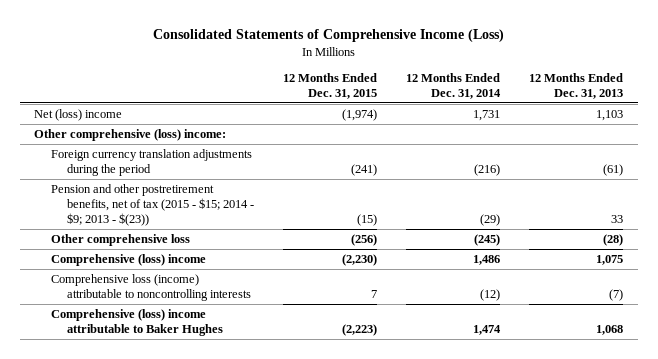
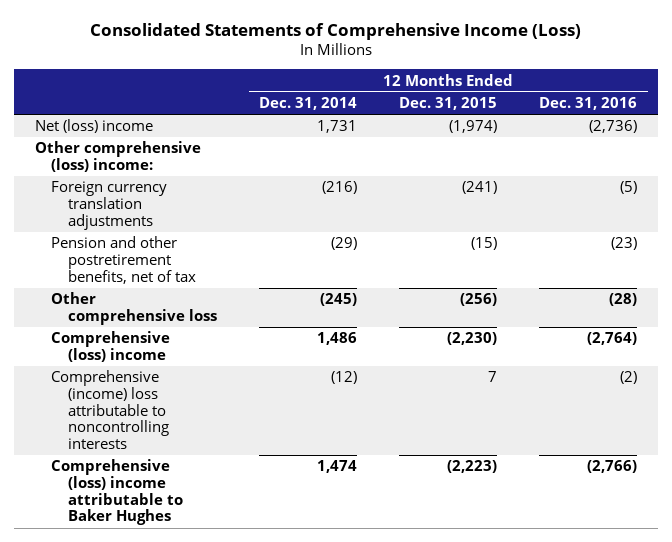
[529,72,624,99] 12 Months Ended Dec. 31, 2013 -> none
none -> [539,97,638,111] Dec. 31, 2016
[50,148,252,176] Foreign currency translation adjustments during the period -> [51,181,168,230] Foreign currency translation adjustments
[50,183,254,227] Pension and other postretirement benefits, net of tax (2015 - $15; 2014 - $9; 2013 - $(23)) -> [51,236,197,284] Pension and other postretirement benefits, net of tax
[50,273,251,301] Comprehensive loss (income) attributable to noncontrolling interests -> [51,370,170,450] Comprehensive (income) loss attributable to noncontrolling interests

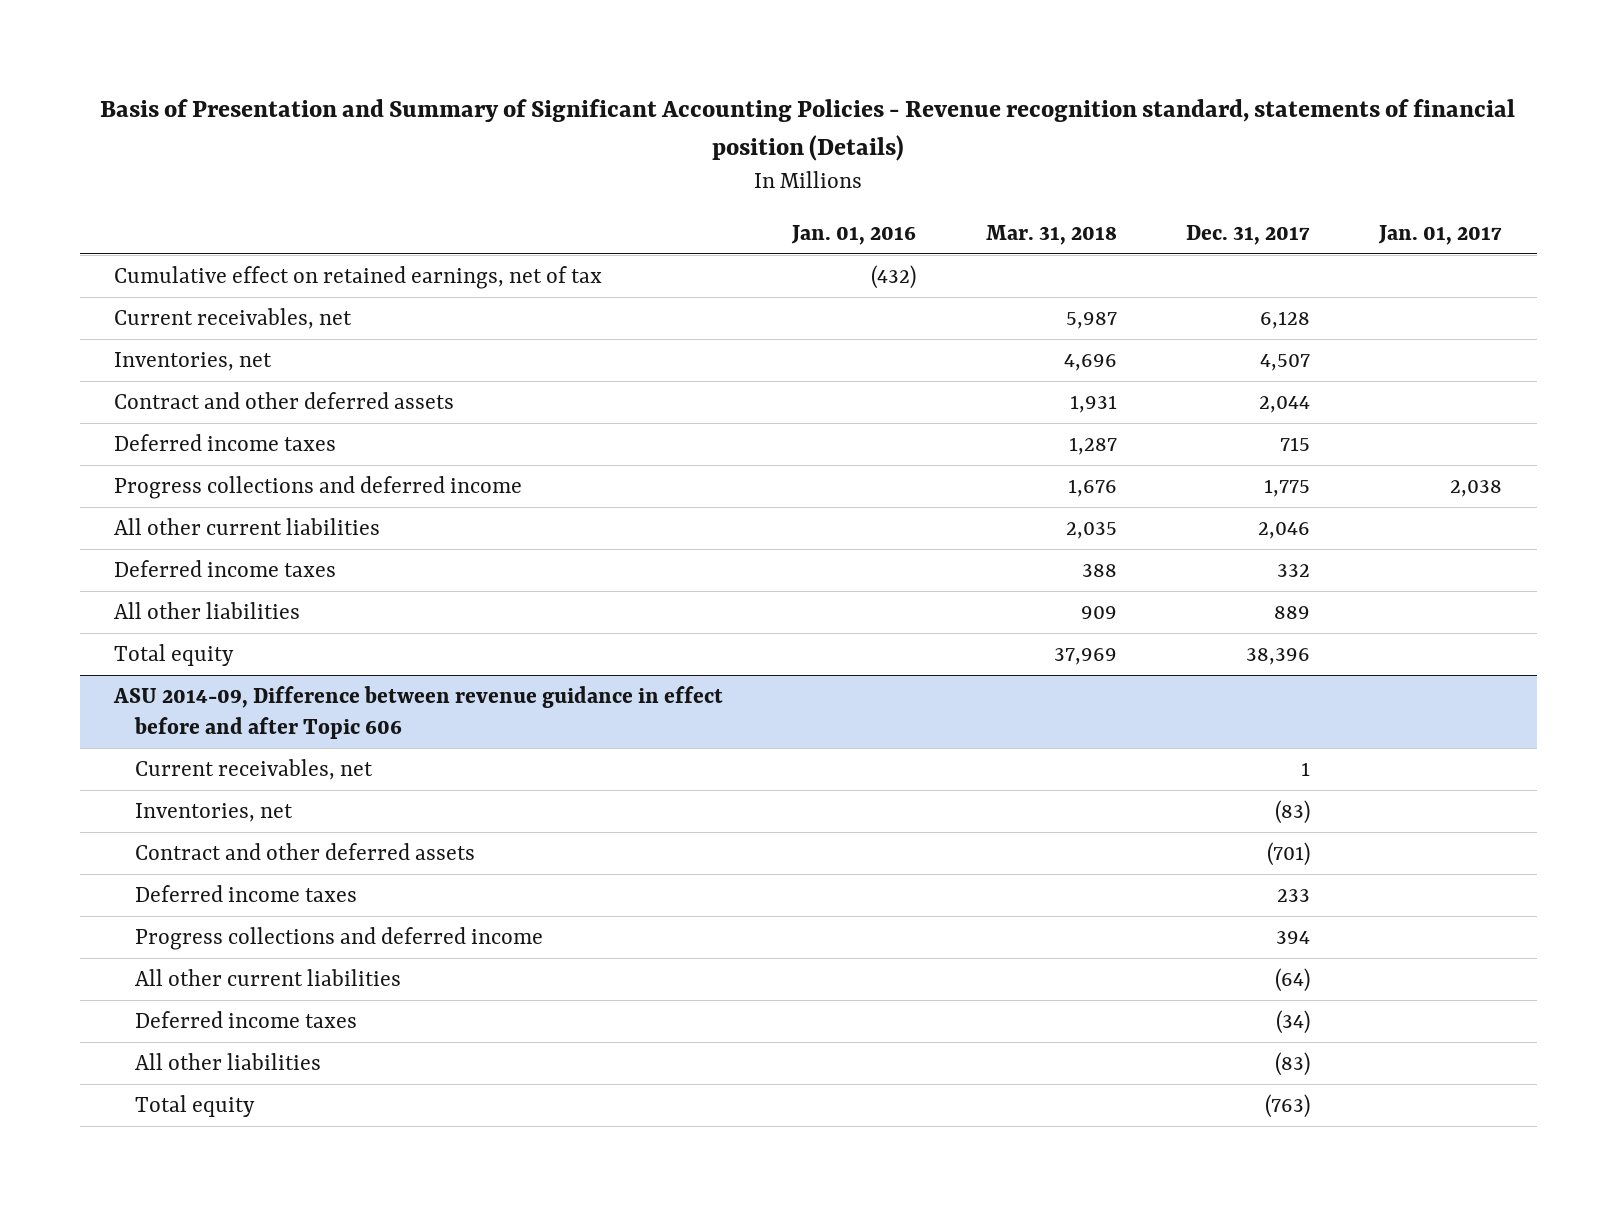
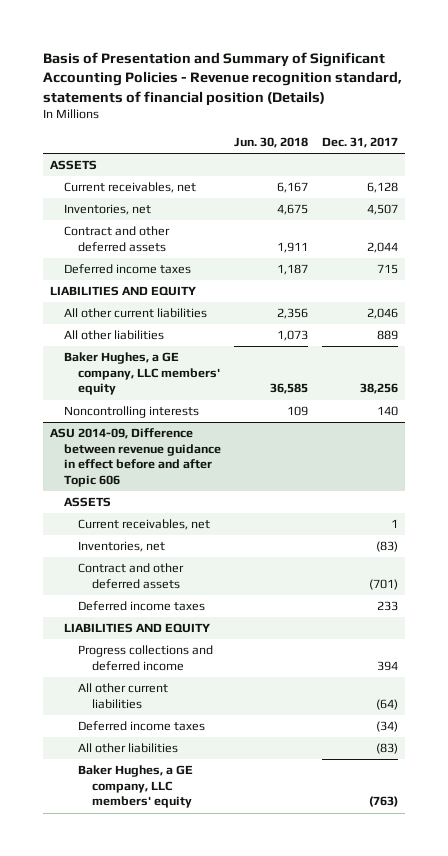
[791,224,917,245] Jan. 01, 2016 -> none
[985,224,1117,245] Mar. 31, 2018 -> none
[1377,224,1502,245] Jan. 01, 2017 -> none
none -> [234,137,309,149] Jun. 30, 2018
[114,265,603,289] Cumulative effect on retained earnings, net of tax -> none
none -> [49,160,97,171] ASSETS
[114,475,523,499] Progress collections and deferred income -> none
none -> [49,286,196,297] LIABILITIES AND EQUITY
[114,559,337,577] Deferred income taxes -> none
[114,643,235,666] Total equity -> none
none -> [63,352,220,396] Baker Hughes, a GE company, LLC members' equity
none -> [63,406,199,419] Noncontrolling interests
none -> [63,497,111,508] ASSETS
none -> [63,623,210,634] LIABILITIES AND EQUITY
[135,1094,256,1117] Total equity -> [77,765,193,809] Baker Hughes, a GE company, LLC members' equity

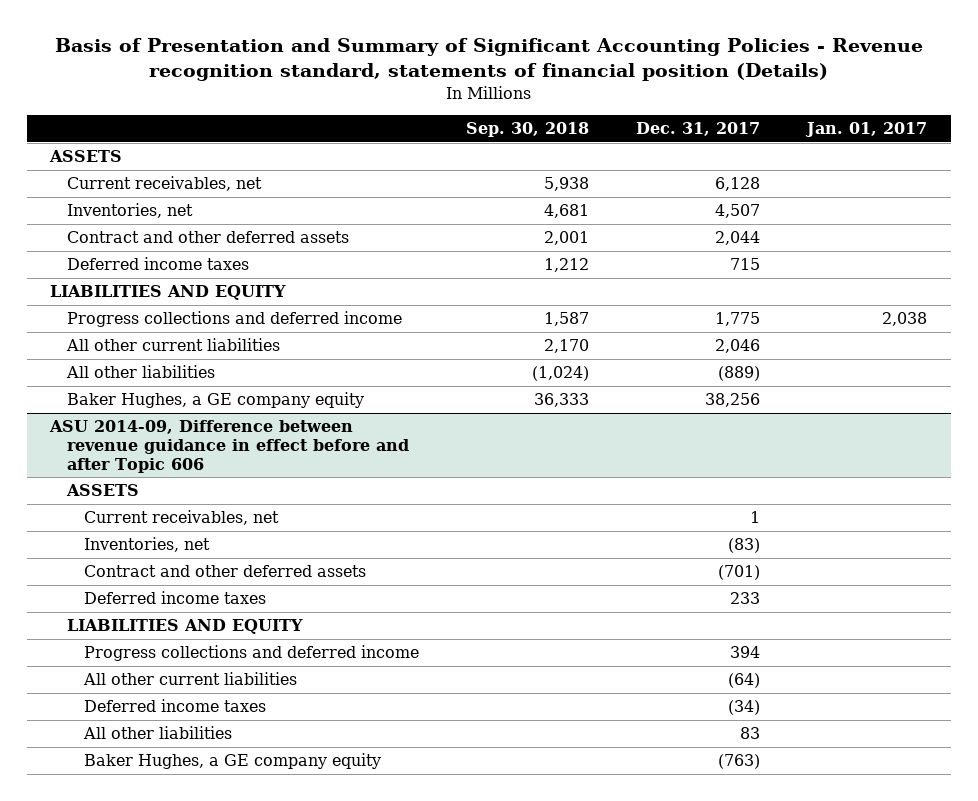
[234,137,309,149] Jun. 30, 2018 -> none
none -> [466,122,590,138] Sep. 30, 2018
none -> [805,122,928,138] Jan. 01, 2017
none -> [67,311,403,328] Progress collections and deferred income
[63,406,199,419] Noncontrolling interests -> none
[376,330,398,341] 889 -> [718,366,761,382] (889)
[63,352,220,396] Baker Hughes, a GE company, LLC members' equity -> [67,392,365,409] Baker Hughes, a GE company equity
[375,743,398,755] (83) -> [740,727,761,740] 83
[77,765,193,809] Baker Hughes, a GE company, LLC members' equity -> [84,753,382,770] Baker Hughes, a GE company equity

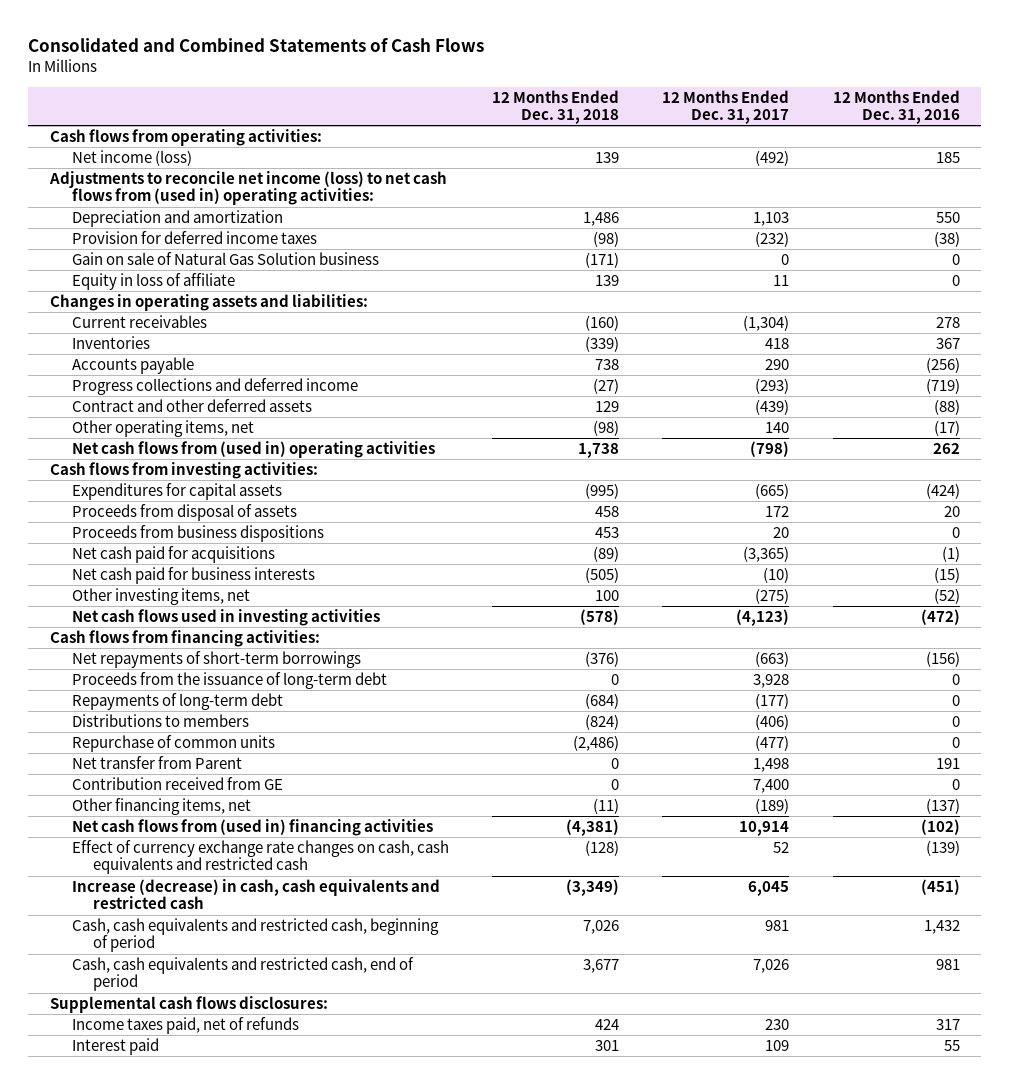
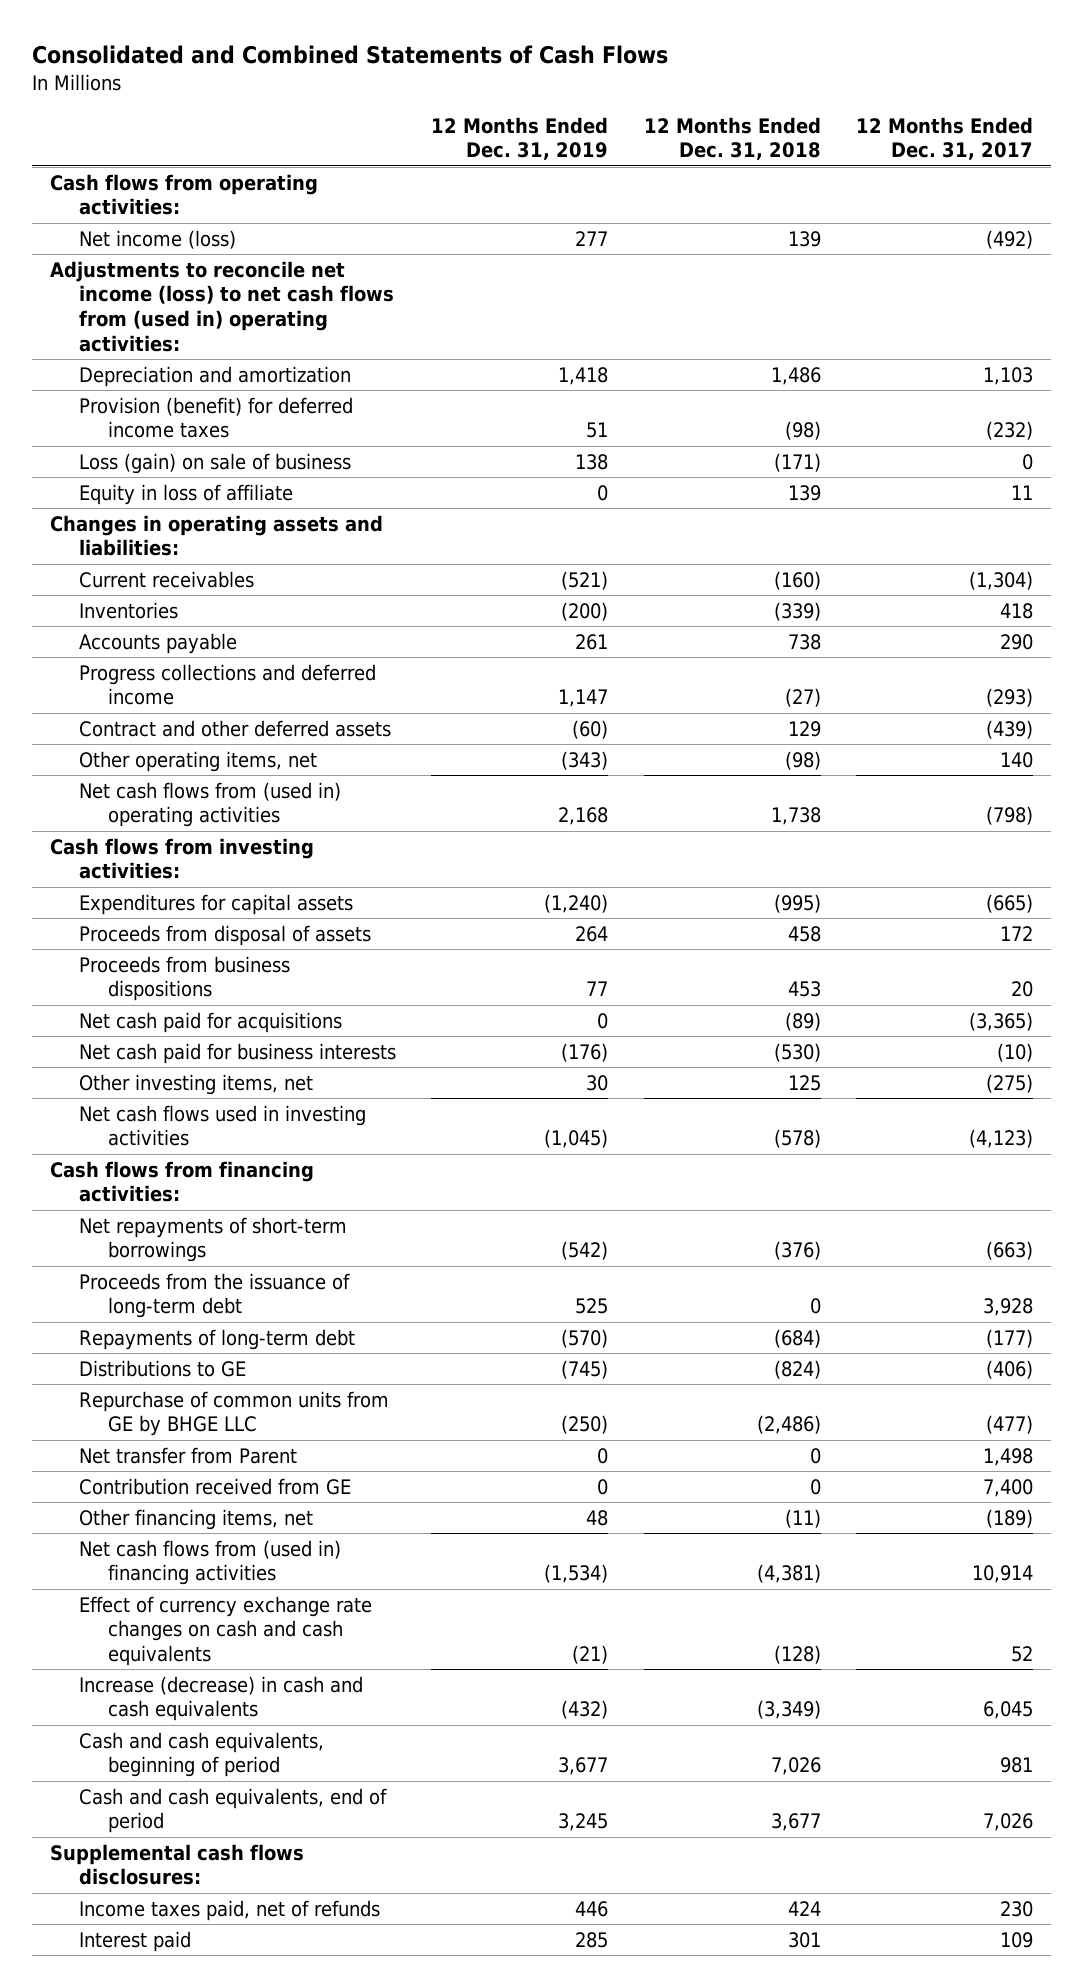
[832,89,960,125] 12 Months Ended Dec. 31, 2016 -> none
none -> [431,116,609,161] 12 Months Ended Dec. 31, 2019
[71,231,317,245] Provision for deferred income taxes -> [78,396,353,439] Provision (benefit) for deferred income taxes
[71,252,379,266] Gain on sale of Natural Gas Solution business -> [78,452,351,474] Loss (gain) on sale of business
[585,567,620,584] (505) -> [773,1042,821,1062] (530)
[595,590,620,602] 100 -> [787,1074,821,1091] 125
[71,714,249,728] Distributions to members -> [78,1359,246,1377] Distributions to GE
[71,735,275,753] Repurchase of common units -> [78,1390,389,1437] Repurchase of common units from GE by BHGE LLC
[71,840,449,875] Effect of currency exchange rate changes on cash, cash equivalents and restricted cash -> [78,1595,372,1666] Effect of currency exchange rate changes on cash and cash equivalents
[71,879,440,910] Increase (decrease) in cash, cash equivalents and restricted cash -> [78,1675,363,1722] Increase (decrease) in cash and cash equivalents
[71,918,439,953] Cash, cash equivalents and restricted cash, beginning of period -> [78,1731,324,1778] Cash and cash equivalents, beginning of period
[71,957,414,992] Cash, cash equivalents and restricted cash, end of period -> [78,1787,387,1834] Cash and cash equivalents, end of period

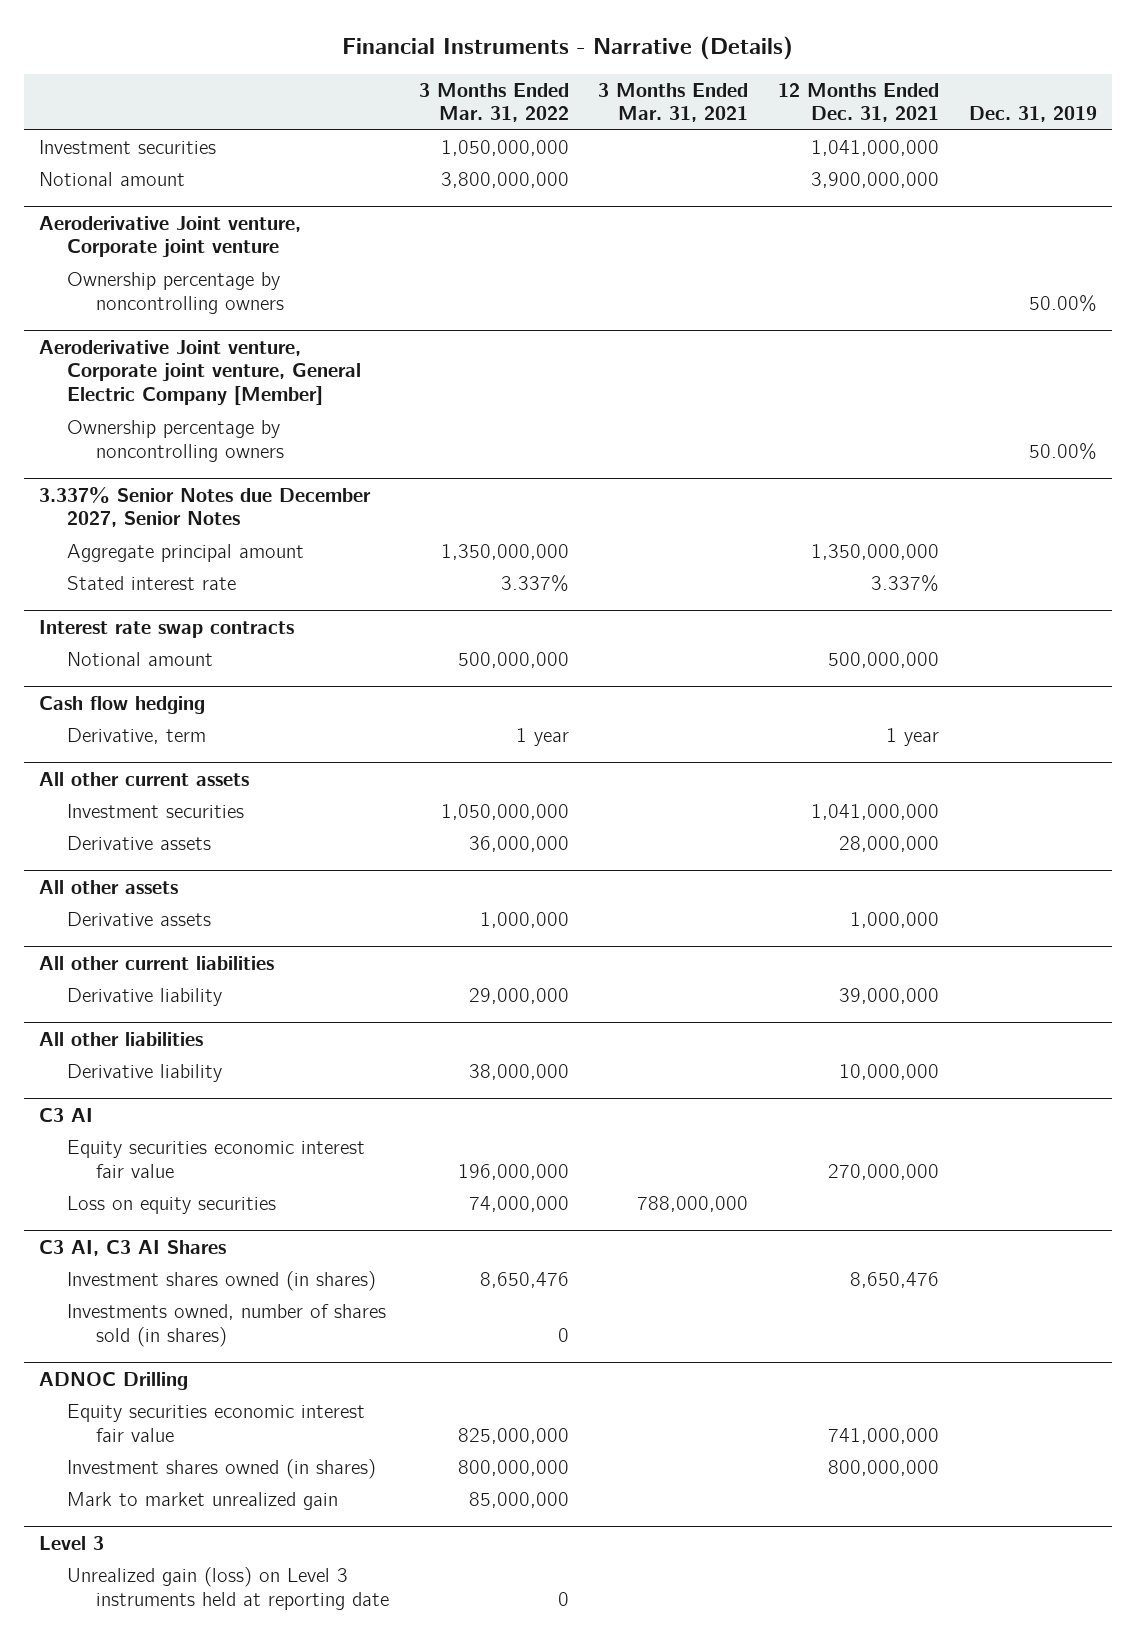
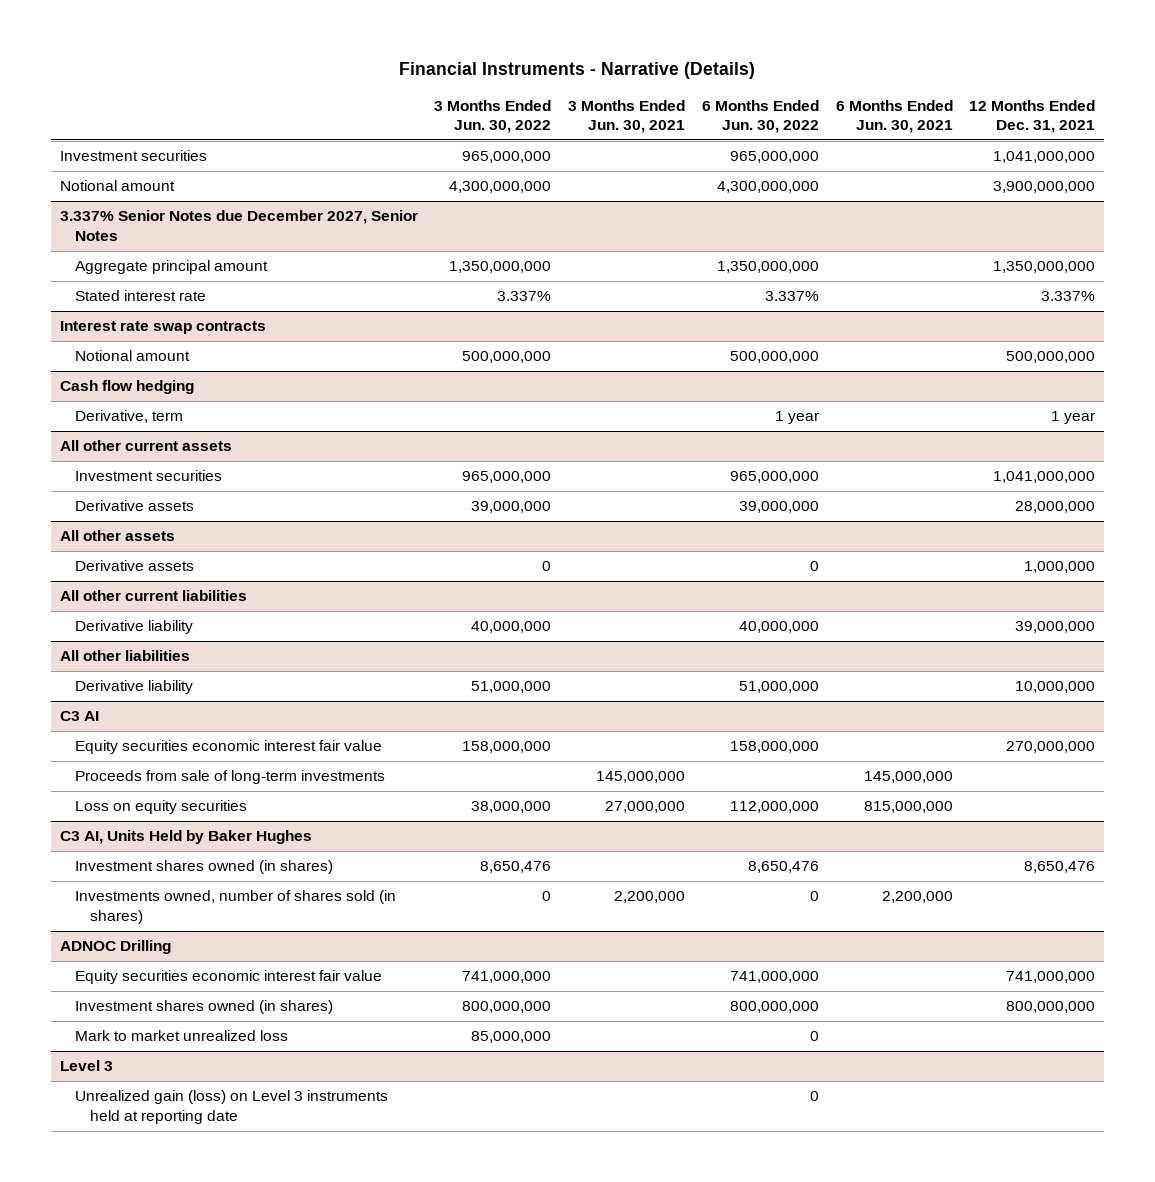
[418,82,569,123] 3 Months Ended Mar. 31, 2022 -> none
[598,82,749,123] 3 Months Ended Mar. 31, 2021 -> none
[968,106,1097,123] Dec. 31, 2019 -> none
none -> [434,99,552,134] 3 Months Ended Jun. 30, 2022
none -> [568,99,686,134] 3 Months Ended Jun. 30, 2021
none -> [701,99,819,134] 6 Months Ended Jun. 30, 2022
none -> [835,99,953,134] 6 Months Ended Jun. 30, 2021
[39,215,302,258] Aeroderivative Joint venture, Corporate joint venture -> none
[67,271,284,314] Ownership percentage by noncontrolling owners -> none
[39,339,362,406] Aeroderivative Joint venture, Corporate joint venture, General Electric Company [Member] -> none
[67,419,284,462] Ownership percentage by noncontrolling owners -> none
none -> [74,770,385,785] Proceeds from sale of long-term investments
[39,1239,227,1256] C3 AI, C3 AI Shares -> none
none -> [59,830,312,845] C3 AI, Units Held by Baker Hughes
[67,1491,339,1510] Mark to market unrealized gain -> [74,1030,288,1042] Mark to market unrealized loss

